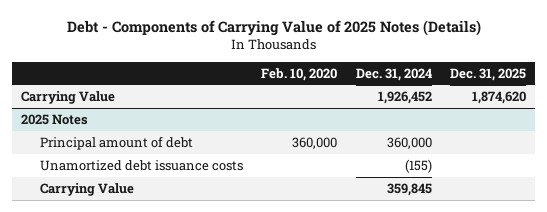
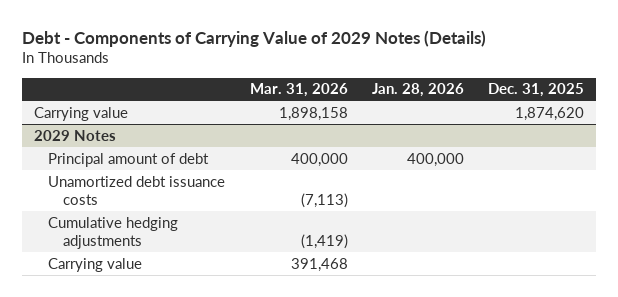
[66,19,481,36] Debt - Components of Carrying Value of 2025 Notes (Details) -> [21,29,486,47] Debt - Components of Carrying Value of 2029 Notes (Details)
[261,67,338,81] Feb. 10, 2020 -> none
[355,67,432,81] Dec. 31, 2024 -> none
none -> [249,83,348,98] Mar. 31, 2026
none -> [371,83,464,98] Jan. 28, 2026
[20,113,88,125] 2025 Notes -> none
[40,135,194,150] Principal amount of debt -> none
[40,159,244,171] Unamortized debt issuance costs -> none
[40,182,135,196] Carrying Value -> none
[20,90,115,104] Carrying Value -> [33,106,128,121] Carrying value
none -> [33,129,116,141] 2029 Notes
none -> [48,152,210,167] Principal amount of debt
none -> [48,175,226,206] Unamortized debt issuance costs
none -> [48,216,179,250] Cumulative hedging adjustments
none -> [48,257,143,272] Carrying value

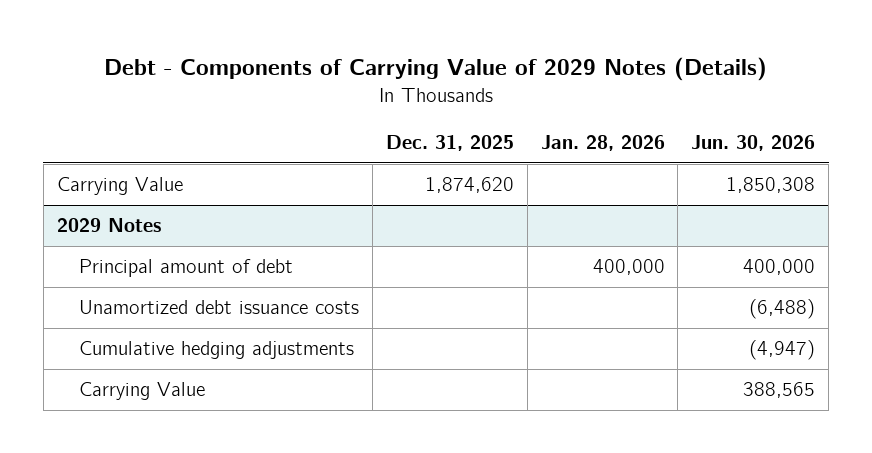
[249,83,348,98] Mar. 31, 2026 -> none
none -> [691,135,816,152] Jun. 30, 2026
[33,106,128,121] Carrying value -> [56,177,183,196] Carrying Value
[48,257,143,272] Carrying value -> [78,382,205,401] Carrying Value

